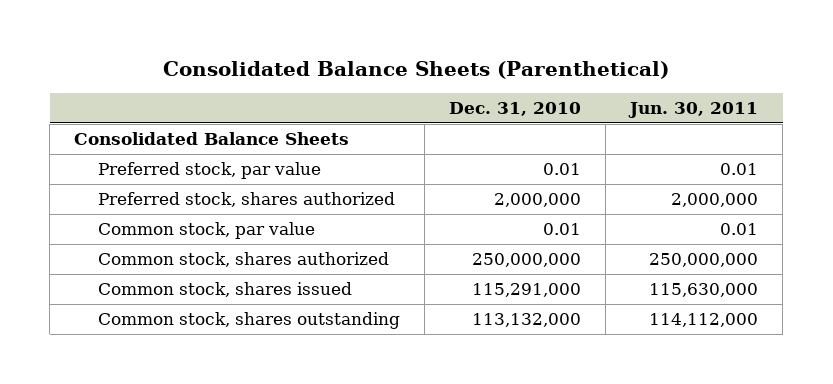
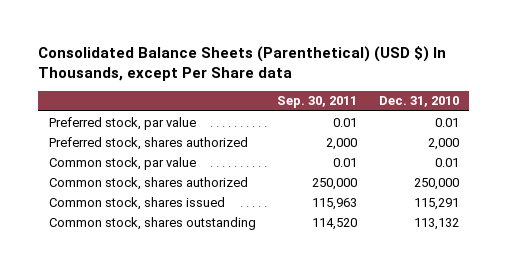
[163,61,670,80] Consolidated Balance Sheets (Parenthetical) -> [38,46,447,82] Consolidated Balance Sheets (Parenthetical) (USD $) In Thousands, except Per Share data
[628,102,759,119] Jun. 30, 2011 -> none
none -> [277,96,358,109] Sep. 30, 2011
[74,131,350,145] Consolidated Balance Sheets -> none
[494,192,582,207] 2,000,000 -> [427,137,459,150] 2,000
[472,252,582,267] 250,000,000 -> [413,177,459,190] 250,000
[472,282,582,297] 115,291,000 -> [413,197,459,210] 115,291
[472,312,582,327] 113,132,000 -> [413,217,459,230] 113,132

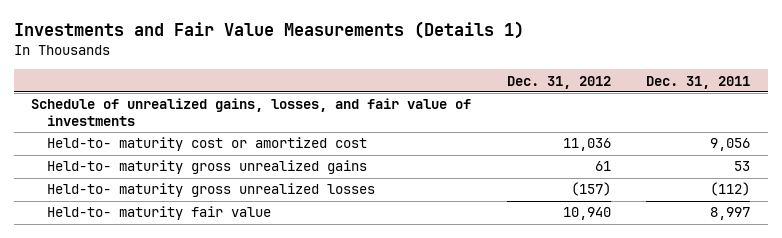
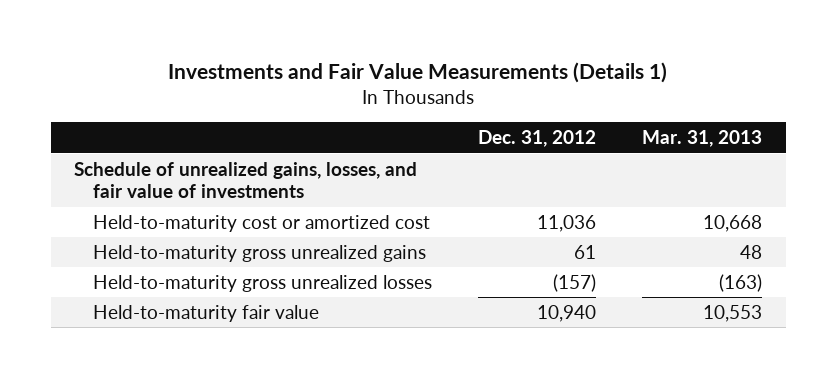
[646,75,751,89] Dec. 31, 2011 -> none
none -> [642,130,763,148] Mar. 31, 2013
[46,137,367,152] Held-to- maturity cost or amortized cost -> [92,214,430,232] Held-to-maturity cost or amortized cost
[46,160,367,175] Held-to- maturity gross unrealized gains -> [92,244,426,262] Held-to-maturity gross unrealized gains
[46,183,375,198] Held-to- maturity gross unrealized losses -> [92,274,432,292] Held-to-maturity gross unrealized losses
[46,206,271,221] Held-to- maturity fair value -> [92,304,319,322] Held-to-maturity fair value

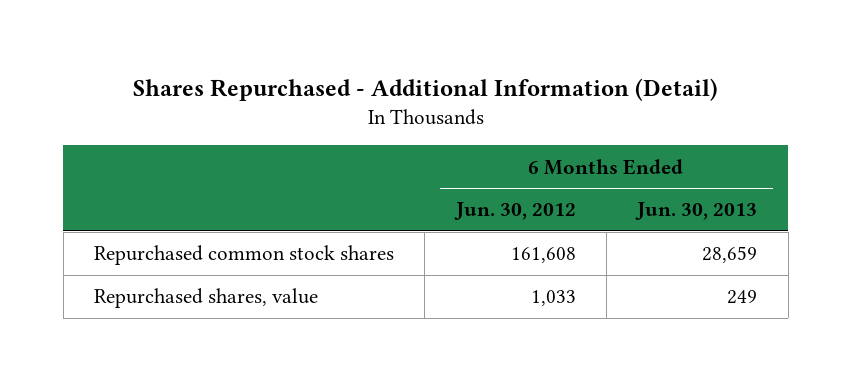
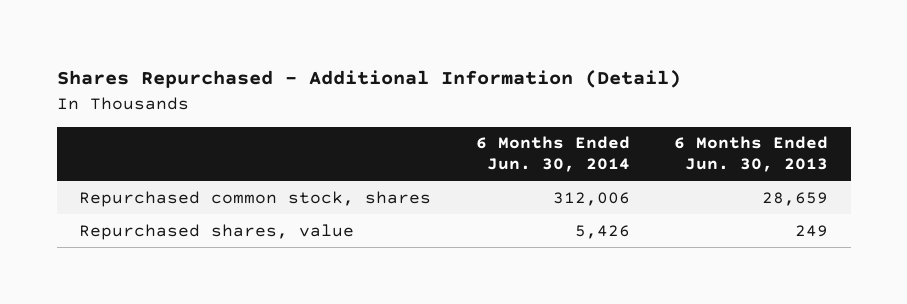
[453,202,576,221] Jun. 30, 2012 -> none
none -> [475,136,630,173] 6 Months Ended Jun. 30, 2014
[93,245,394,266] Repurchased common stock shares -> [78,190,431,207] Repurchased common stock, shares

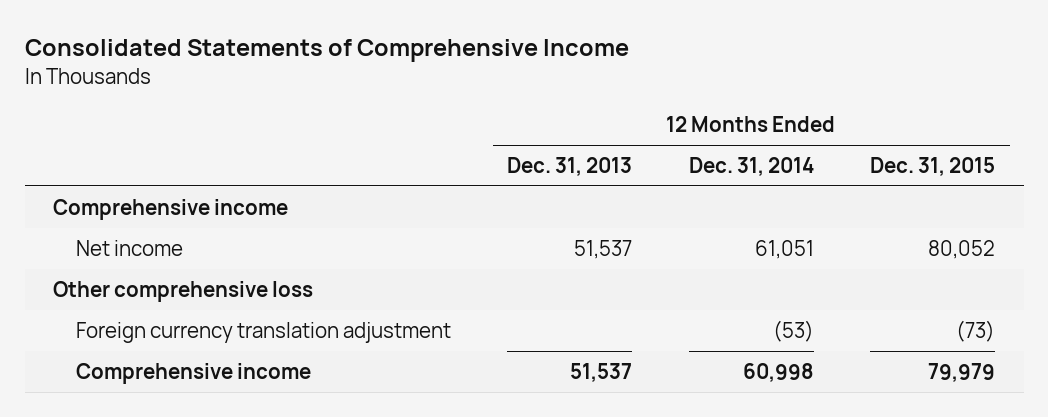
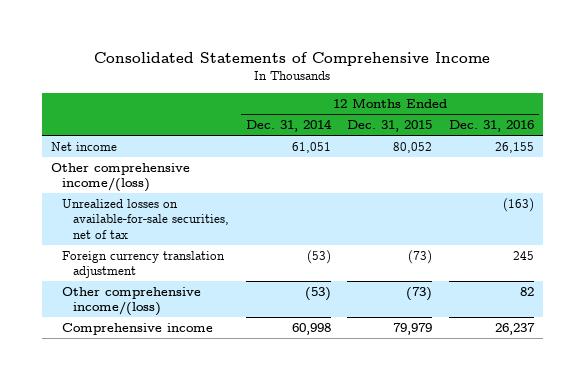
[507,156,633,176] Dec. 31, 2013 -> none
none -> [449,120,535,133] Dec. 31, 2016
[52,198,288,220] Comprehensive income -> none
[52,280,313,302] Other comprehensive loss -> [50,162,190,193] Other comprehensive income/(loss)
none -> [61,198,229,239] Unrealized losses on available-for-sale securities, net of tax
none -> [61,286,201,317] Other comprehensive income/(loss)

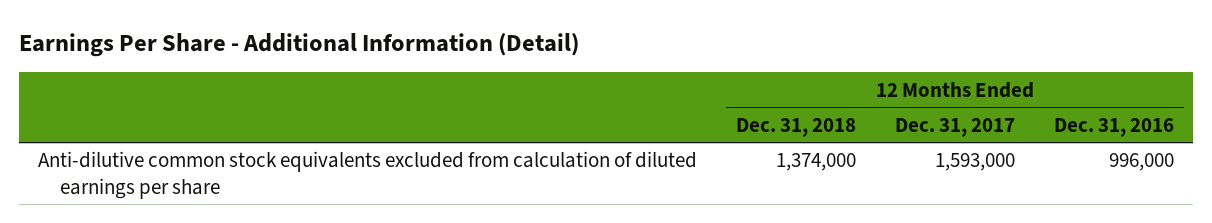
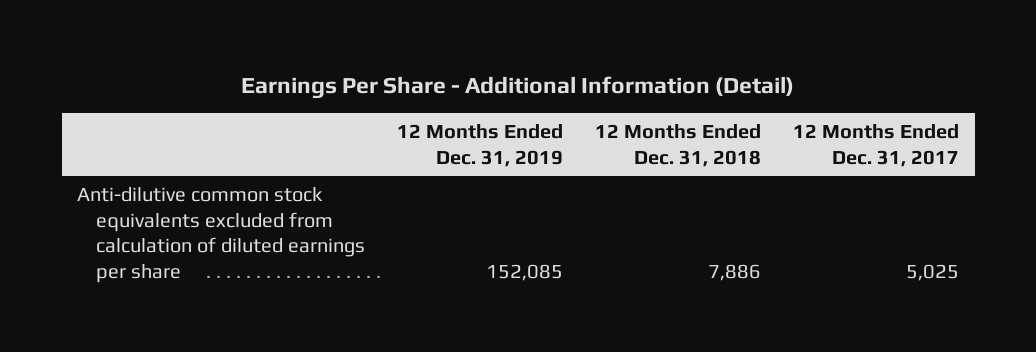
[1053,117,1174,137] Dec. 31, 2016 -> none
none -> [396,123,563,167] 12 Months Ended Dec. 31, 2019
[776,153,857,172] 1,374,000 -> [707,264,761,282] 7,886
[935,153,1016,172] 1,593,000 -> [905,264,959,282] 5,025

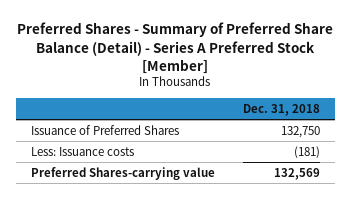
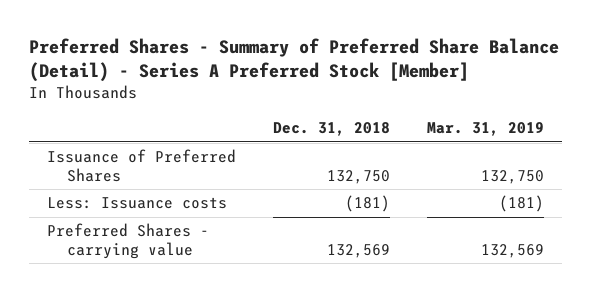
none -> [427,122,545,137] Mar. 31, 2019
[30,166,215,180] Preferred Shares-carrying value -> [47,223,210,259] Preferred Shares - carrying value

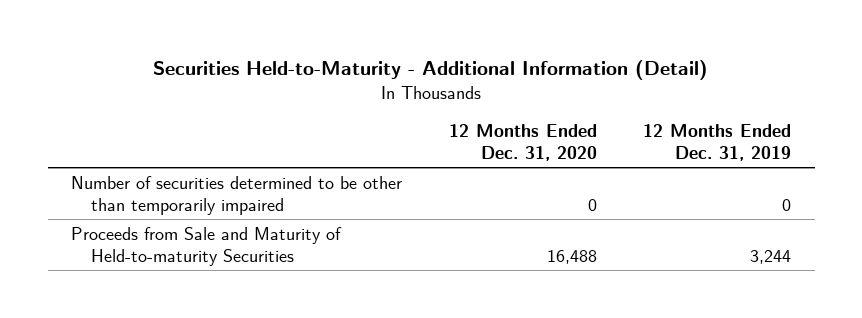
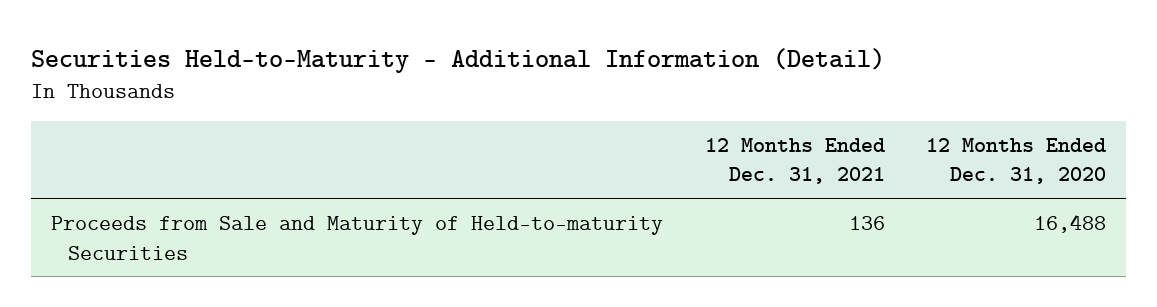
[643,124,792,161] 12 Months Ended Dec. 31, 2019 -> none
none -> [704,137,885,185] 12 Months Ended Dec. 31, 2021
[71,175,403,215] Number of securities determined to be other than temporarily impaired -> none

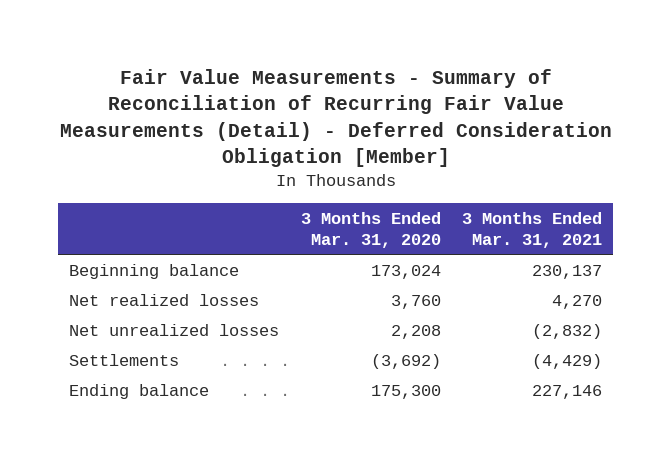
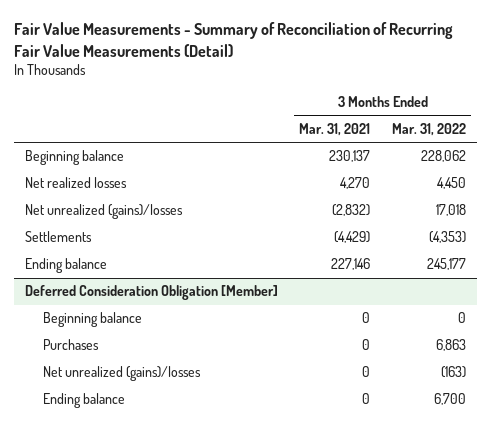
[59,69,612,168] Fair Value Measurements - Summary of Reconciliation of Recurring Fair Value Measurements (Detail) - Deferred Consideration Obligation [Member] -> [13,22,453,57] Fair Value Measurements - Summary of Reconciliation of Recurring Fair Value Measurements (Detail)
[300,211,441,248] 3 Months Ended Mar. 31, 2020 -> none
none -> [391,123,466,137] Mar. 31, 2022
[68,323,279,336] Net unrealized losses -> [24,204,183,220] Net unrealized (gains)/losses
none -> [24,285,278,301] Deferred Consideration Obligation [Member]
none -> [43,312,143,328] Beginning balance
none -> [43,339,100,351] Purchases
none -> [43,366,202,382] Net unrealized (gains)/losses
none -> [43,393,126,409] Ending balance

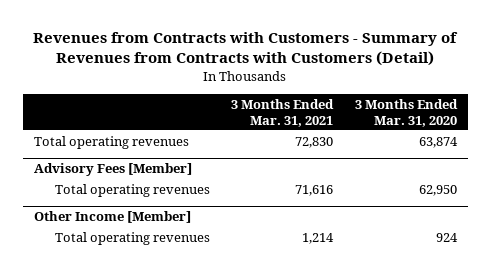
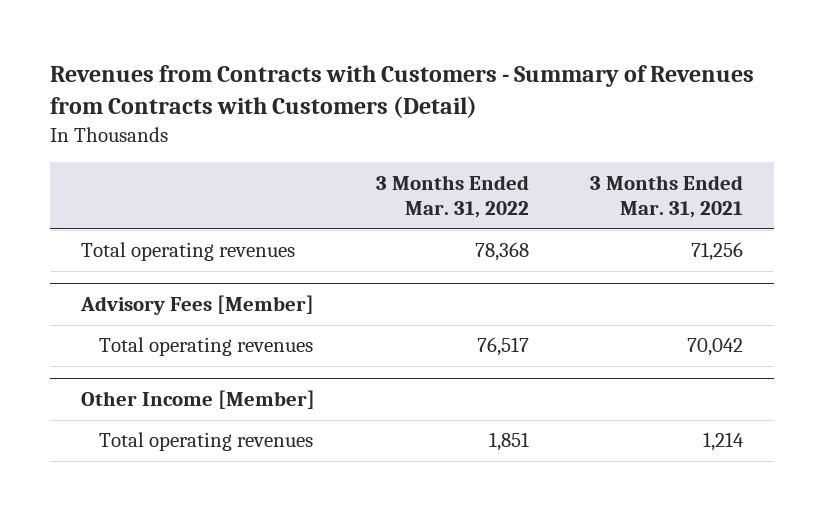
[355,98,459,127] 3 Months Ended Mar. 31, 2020 -> none
none -> [376,174,530,219] 3 Months Ended Mar. 31, 2022
[295,136,334,148] 72,830 -> [691,242,744,262] 71,256
[295,184,334,196] 71,616 -> [687,338,744,357] 70,042

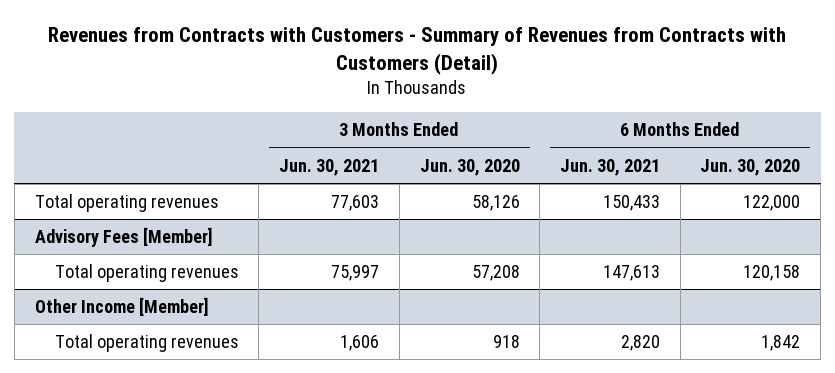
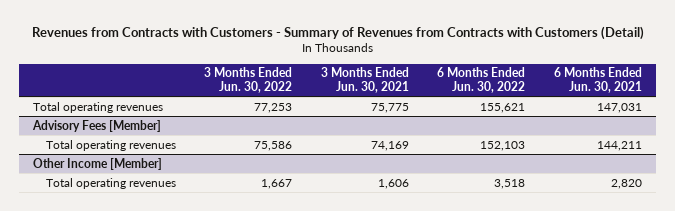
[419,158,520,176] Jun. 30, 2020 -> none
[700,158,801,176] Jun. 30, 2020 -> none
none -> [204,67,293,94] 3 Months Ended Jun. 30, 2022
none -> [437,67,526,94] 6 Months Ended Jun. 30, 2022
[331,195,380,212] 77,603 -> [370,102,409,113] 75,775
[602,195,660,212] 150,433 -> [597,102,643,113] 147,031
[331,265,380,282] 75,997 -> [370,140,409,151] 74,169
[602,265,660,282] 147,613 -> [597,140,643,151] 144,211

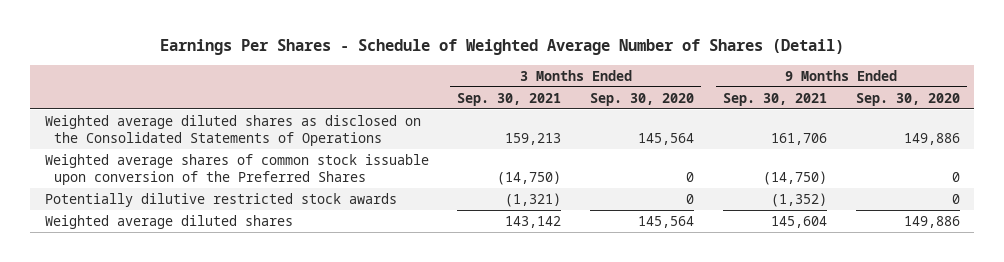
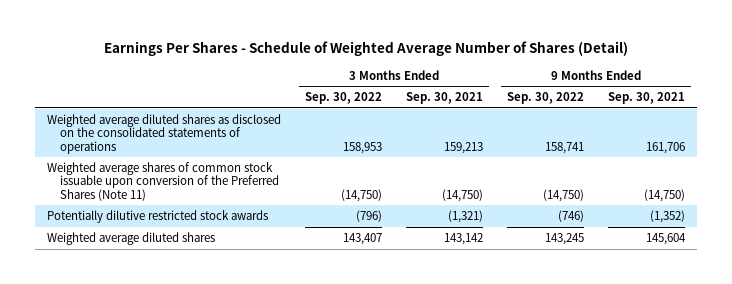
[590,92,695,106] Sep. 30, 2020 -> none
[855,92,960,106] Sep. 30, 2020 -> none
none -> [305,92,383,105] Sep. 30, 2022
none -> [507,92,585,105] Sep. 30, 2022
[44,114,421,146] Weighted average diluted shares as disclosed on the Consolidated Statements of Operations -> [47,113,282,154] Weighted average diluted shares as disclosed on the consolidated statements of operations
[44,153,429,185] Weighted average shares of common stock issuable upon conversion of the Preferred Shares -> [47,161,279,201] Weighted average shares of common stock issuable upon conversion of the Preferred Shares (Note 11)

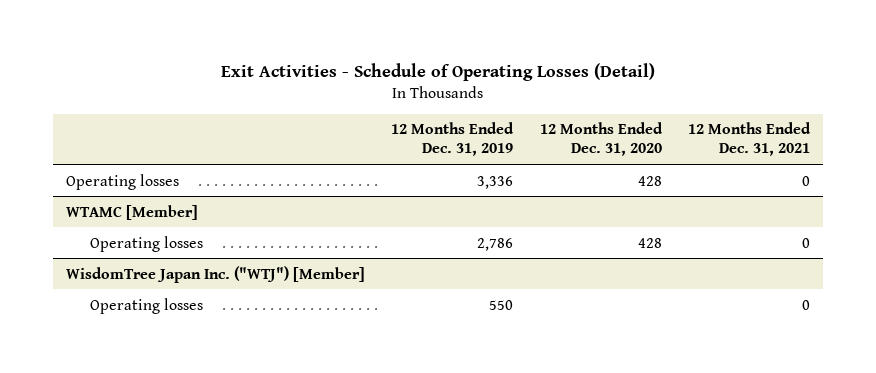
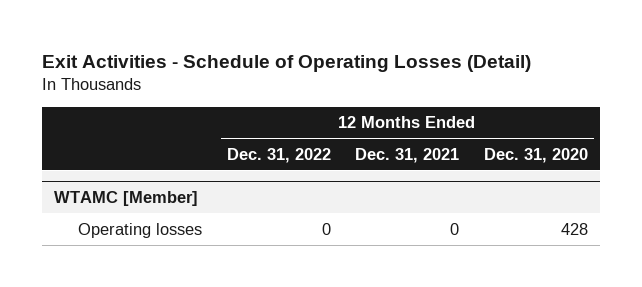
[391,122,515,157] 12 Months Ended Dec. 31, 2019 -> none
none -> [226,147,331,163] Dec. 31, 2022
[65,173,179,190] Operating losses -> none
[65,265,365,283] WisdomTree Japan Inc. ("WTJ") [Member] -> none
[90,297,204,314] Operating losses -> none

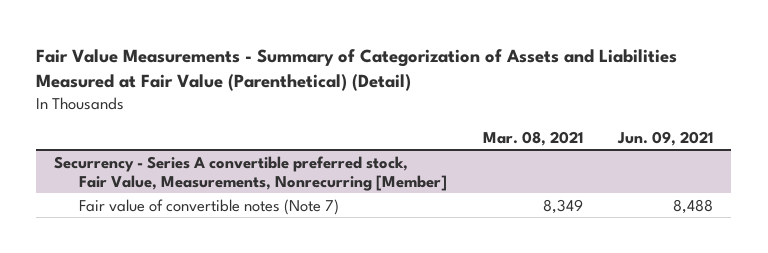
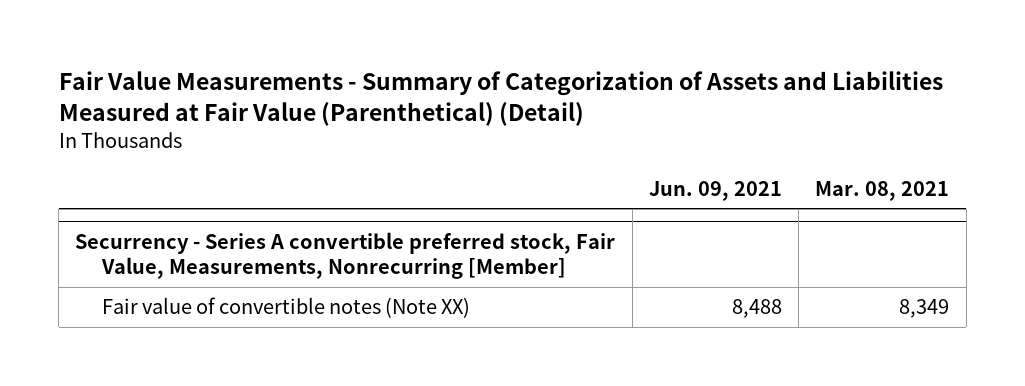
[79,198,340,215] Fair value of convertible notes (Note 7) -> [101,297,470,319] Fair value of convertible notes (Note XX)

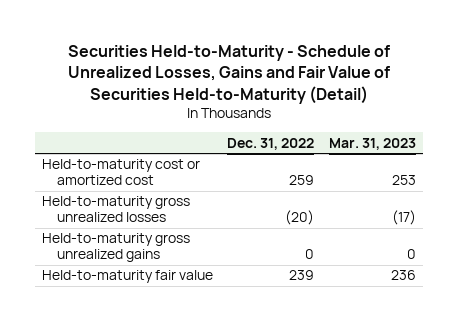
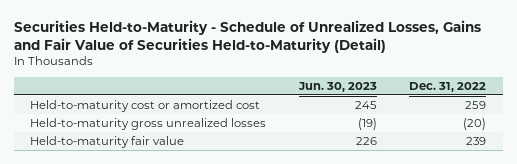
[328,137,416,150] Mar. 31, 2023 -> none
none -> [297,81,377,92] Jun. 30, 2023
[42,233,191,263] Held-to-maturity gross unrealized gains -> none

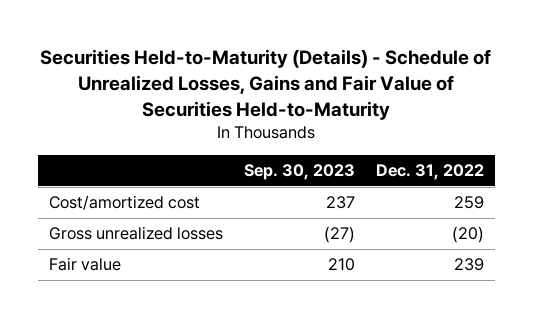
[14,19,482,53] Securities Held-to-Maturity - Schedule of Unrealized Losses, Gains and Fair Value of Securities Held-to-Maturity (Detail) -> [40,48,492,120] Securities Held-to-Maturity (Details) - Schedule of Unrealized Losses, Gains and Fair Value of Securities Held-to-Maturity
[297,81,377,92] Jun. 30, 2023 -> none
none -> [243,164,355,181] Sep. 30, 2023
[30,99,261,112] Held-to-maturity cost or amortized cost -> [48,195,200,211] Cost/amortized cost
[30,117,267,130] Held-to-maturity gross unrealized losses -> [48,226,223,241] Gross unrealized losses
[30,135,185,148] Held-to-maturity fair value -> [48,257,121,272] Fair value

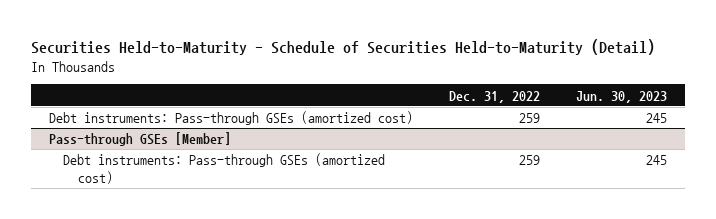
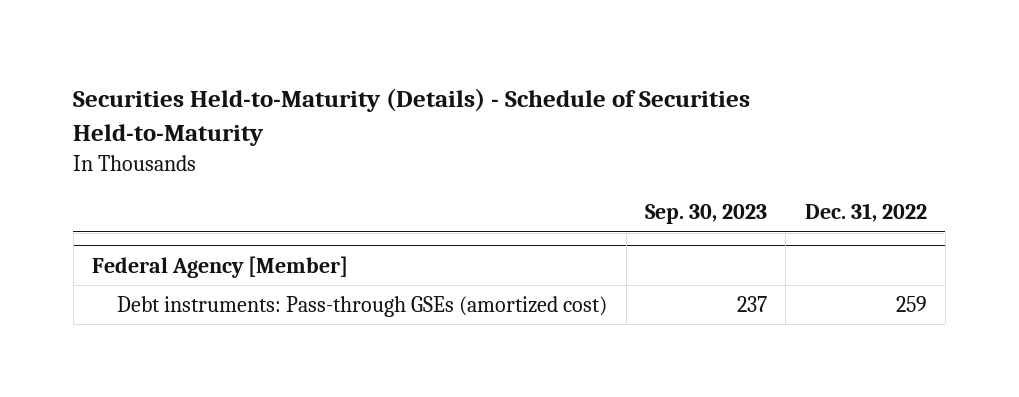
[30,39,655,56] Securities Held-to-Maturity - Schedule of Securities Held-to-Maturity (Detail) -> [73,88,751,147] Securities Held-to-Maturity (Details) - Schedule of Securities Held-to-Maturity
[575,90,667,103] Jun. 30, 2023 -> none
none -> [644,204,767,225] Sep. 30, 2023
[48,111,413,126] Debt instruments: Pass-through GSEs (amortized cost) -> none
[48,132,231,147] Pass-through GSEs [Member] -> [92,255,349,278] Federal Agency [Member]

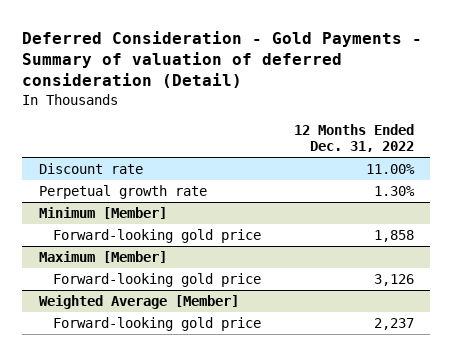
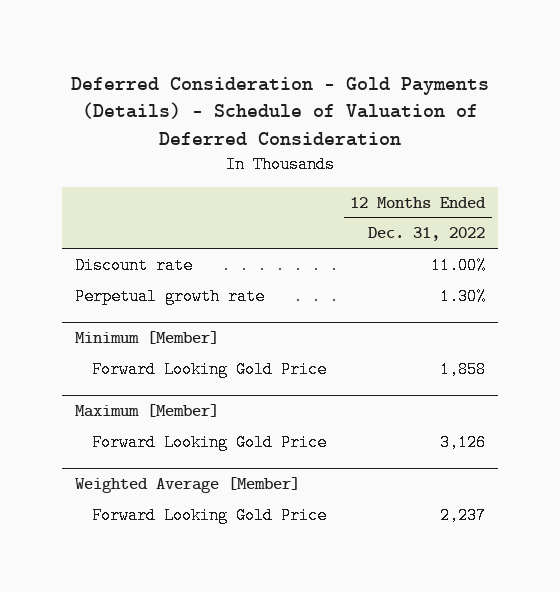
[22,30,423,89] Deferred Consideration - Gold Payments - Summary of valuation of deferred consideration (Detail) -> [71,76,490,147] Deferred Consideration - Gold Payments (Details) - Schedule of Valuation of Deferred Consideration
[53,229,262,244] Forward-looking gold price -> [91,360,327,378] Forward Looking Gold Price
[53,273,262,288] Forward-looking gold price -> [91,433,327,451] Forward Looking Gold Price
[53,317,262,332] Forward-looking gold price -> [91,506,327,524] Forward Looking Gold Price

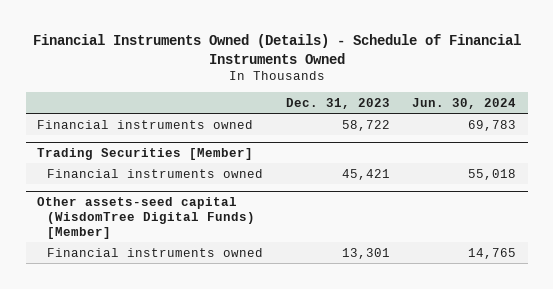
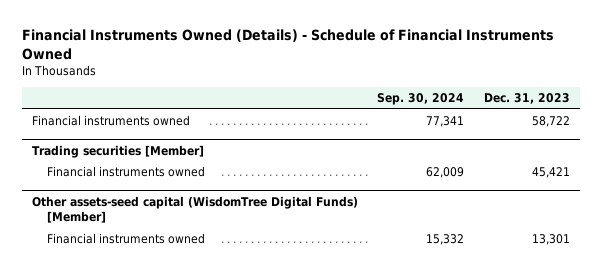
[412,97,517,109] Jun. 30, 2024 -> none
none -> [377,93,465,106] Sep. 30, 2024
[36,148,253,161] Trading Securities [Member] -> [31,144,204,158] Trading securities [Member]

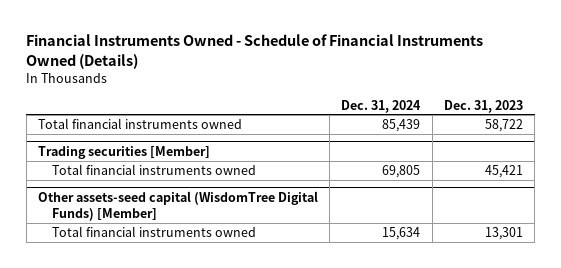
[21,29,554,60] Financial Instruments Owned (Details) - Schedule of Financial Instruments Owned -> [26,33,484,69] Financial Instruments Owned - Schedule of Financial Instruments Owned (Details)
[377,93,465,106] Sep. 30, 2024 -> none
none -> [341,99,422,113] Dec. 31, 2024
[31,115,190,127] Financial instruments owned -> [37,118,242,130] Total financial instruments owned
[47,166,206,178] Financial instruments owned -> [51,164,256,176] Total financial instruments owned
[47,233,206,245] Financial instruments owned -> [51,226,256,238] Total financial instruments owned

